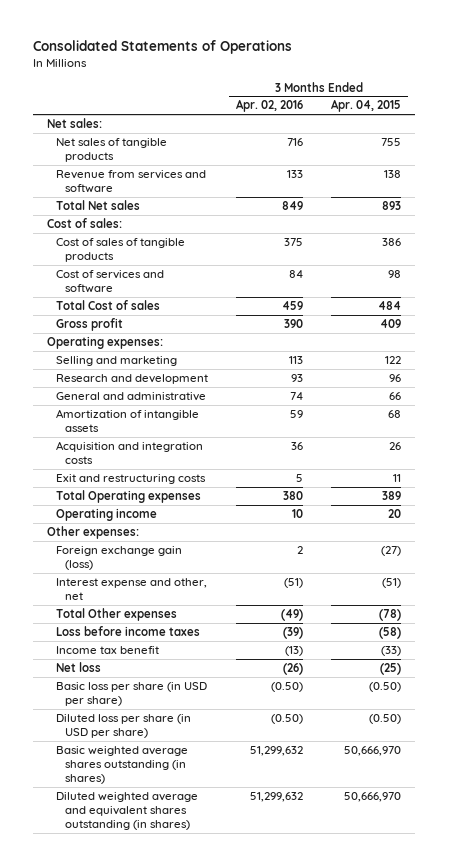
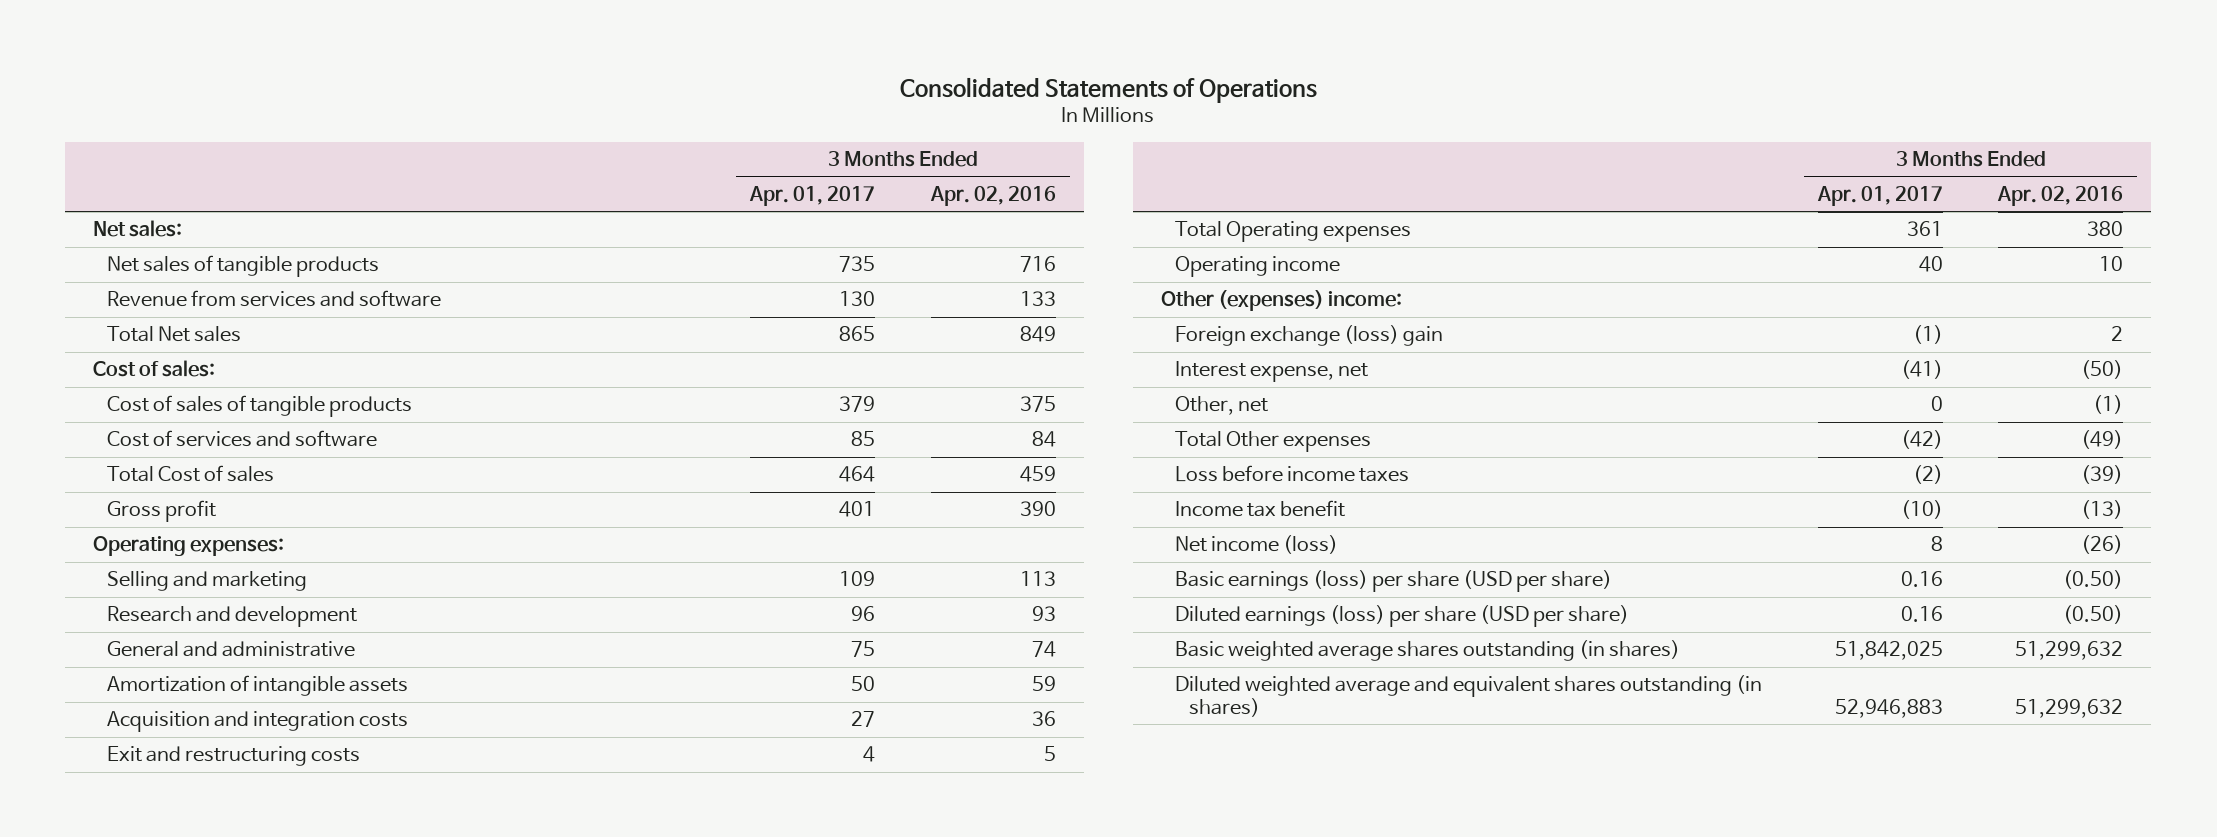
[331,99,402,113] Apr. 04, 2015 -> none
none -> [749,186,876,207] Apr. 01, 2017
[47,526,140,540] Other expenses: -> [1160,290,1402,312] Other (expenses) income:
[56,546,183,570] Foreign exchange gain (loss) -> [1174,325,1443,347] Foreign exchange (loss) gain
[56,578,208,600] Interest expense and other, net -> [1174,361,1368,383] Interest expense, net
[284,578,304,589] (51) -> [2081,360,2124,380] (50)
none -> [1174,396,1268,416] Other, net
[56,662,102,673] Net loss -> [1174,535,1338,555] Net income (loss)
[56,682,208,706] Basic loss per share (in USD per share) -> [1174,570,1612,593] Basic earnings (loss) per share (USD per share)
[56,714,192,738] Diluted loss per share (in USD per share) -> [1174,605,1629,628] Diluted earnings (loss) per share (USD per share)

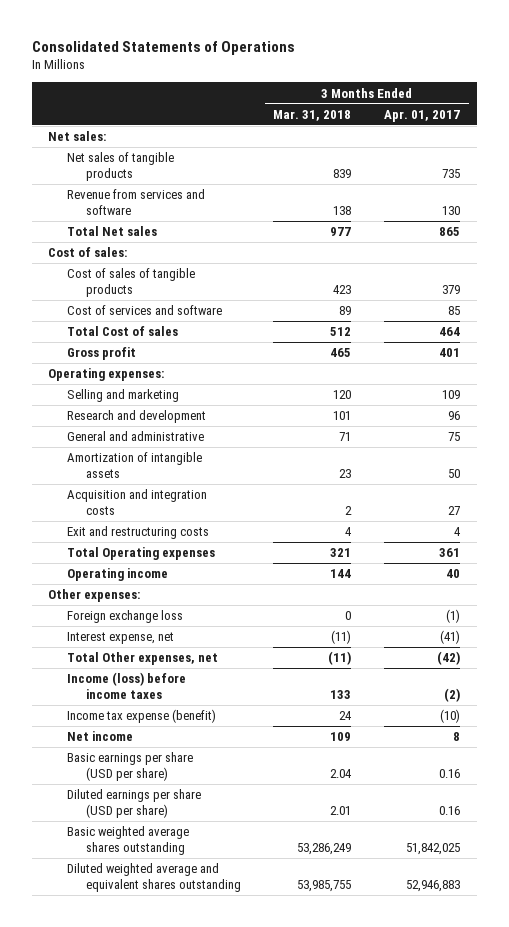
[929,186,1056,207] Apr. 02, 2016 -> none
none -> [273,109,352,121] Mar. 31, 2018
[1160,290,1402,312] Other (expenses) income: -> [48,589,141,603] Other expenses:
[1174,325,1443,347] Foreign exchange (loss) gain -> [66,610,183,624] Foreign exchange loss
[1174,396,1268,416] Other, net -> none
[1174,431,1371,453] Total Other expenses -> [66,652,218,666] Total Other expenses, net
[1174,465,1409,483] Loss before income taxes -> [66,672,186,699] Income (loss) before income taxes
[1174,500,1345,518] Income tax benefit -> [66,709,216,724] Income tax expense (benefit)
[1174,535,1338,555] Net income (loss) -> [66,731,133,742] Net income
[1174,570,1612,593] Basic earnings (loss) per share (USD per share) -> [66,752,193,781] Basic earnings per share (USD per share)
[1174,605,1629,628] Diluted earnings (loss) per share (USD per share) -> [66,789,201,818] Diluted earnings per share (USD per share)
[1174,640,1680,662] Basic weighted average shares outstanding (in shares) -> [66,826,189,855] Basic weighted average shares outstanding
[1174,675,1762,718] Diluted weighted average and equivalent shares outstanding (in shares) -> [66,863,241,892] Diluted weighted average and equivalent shares outstanding

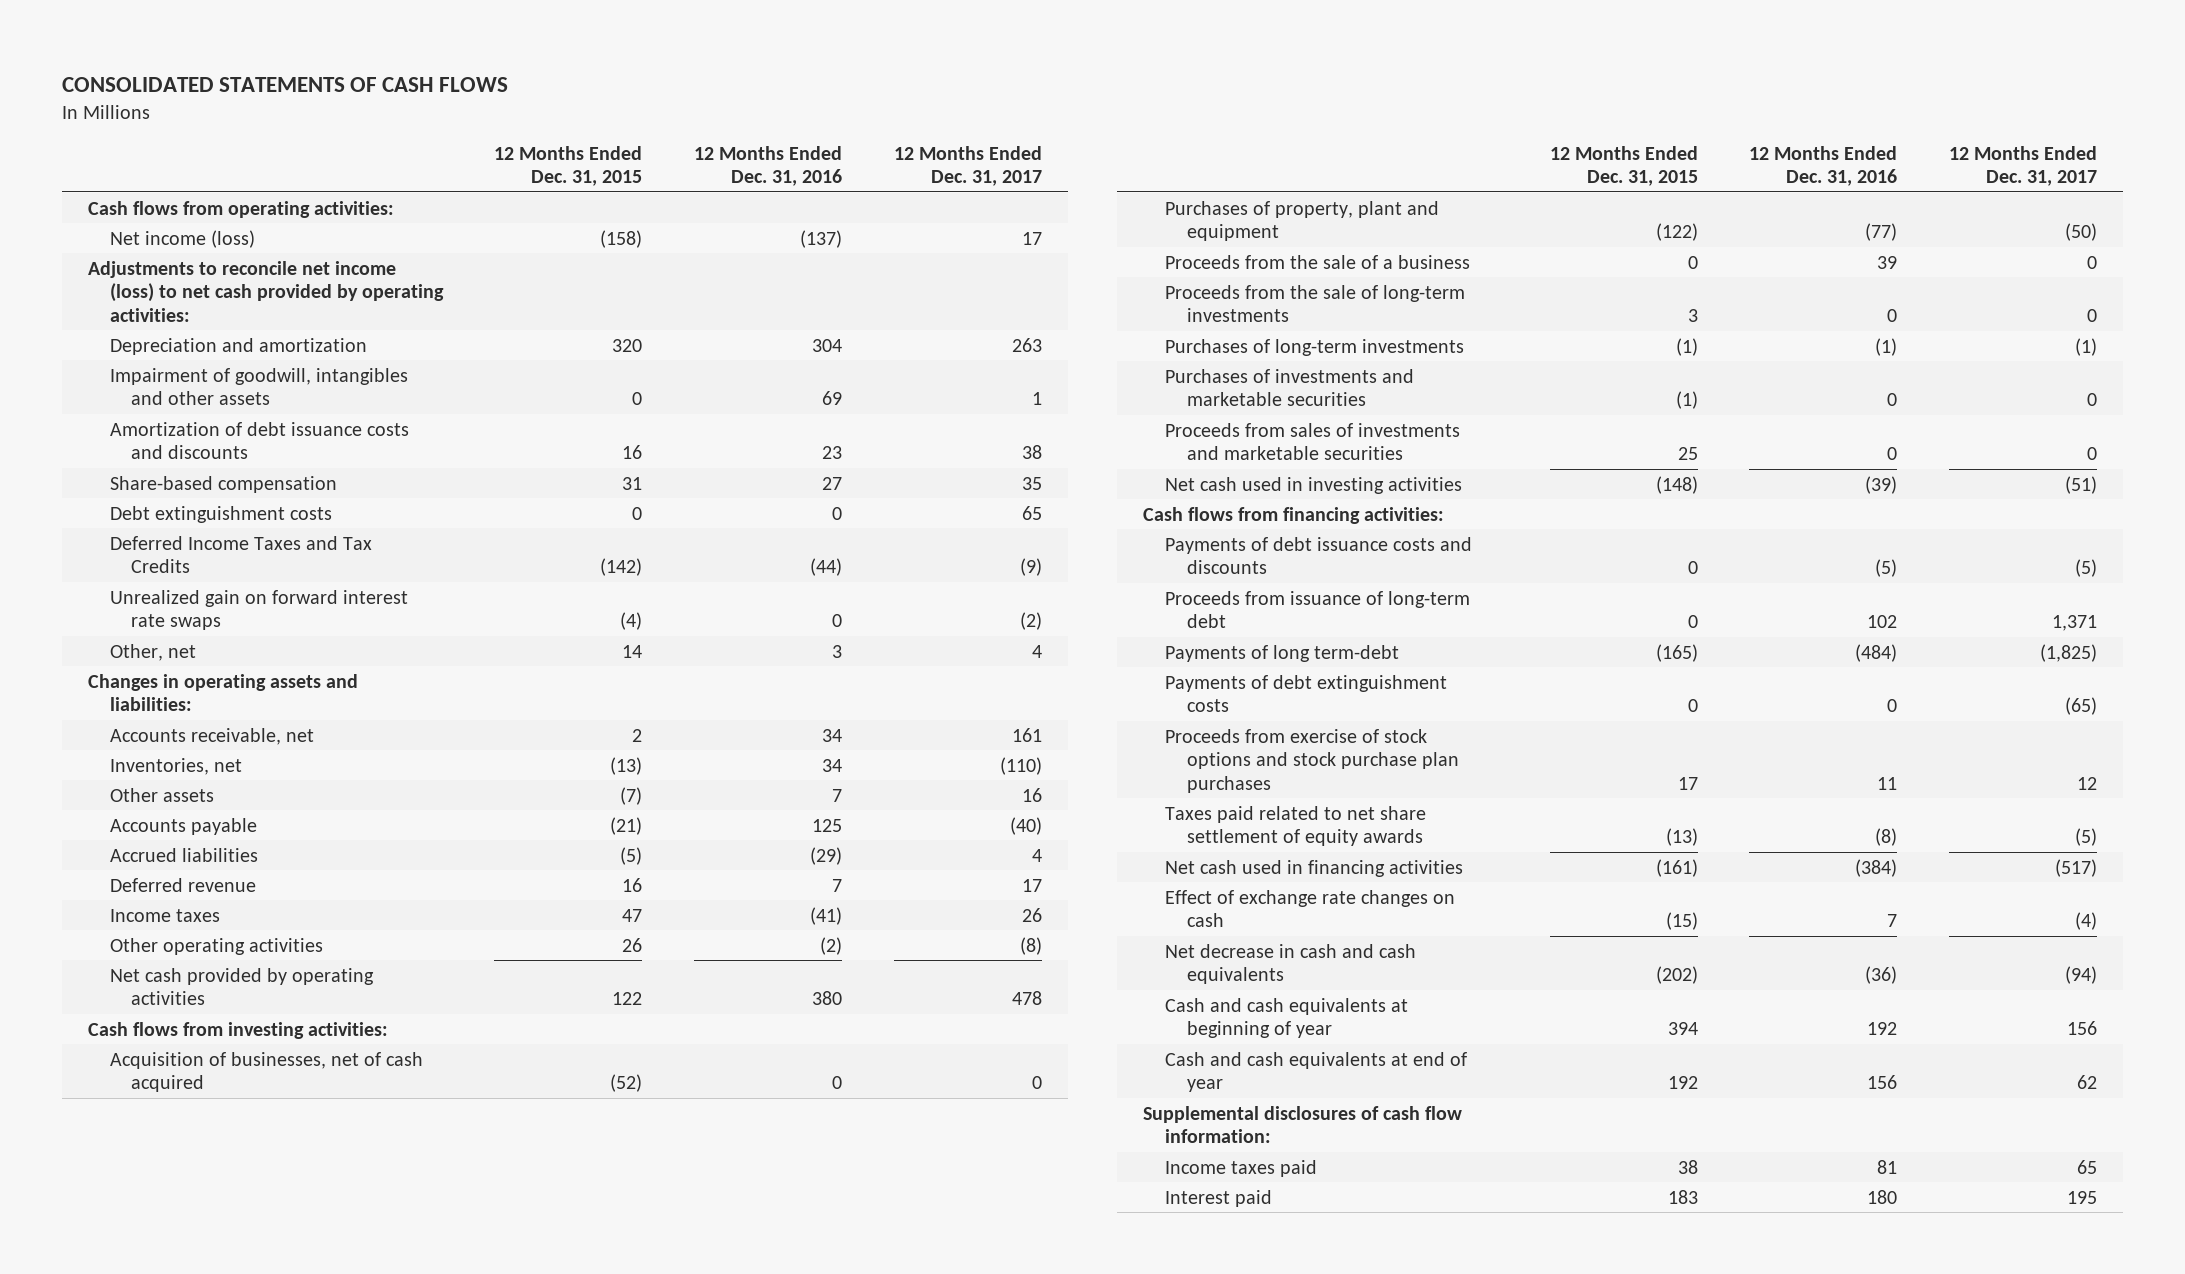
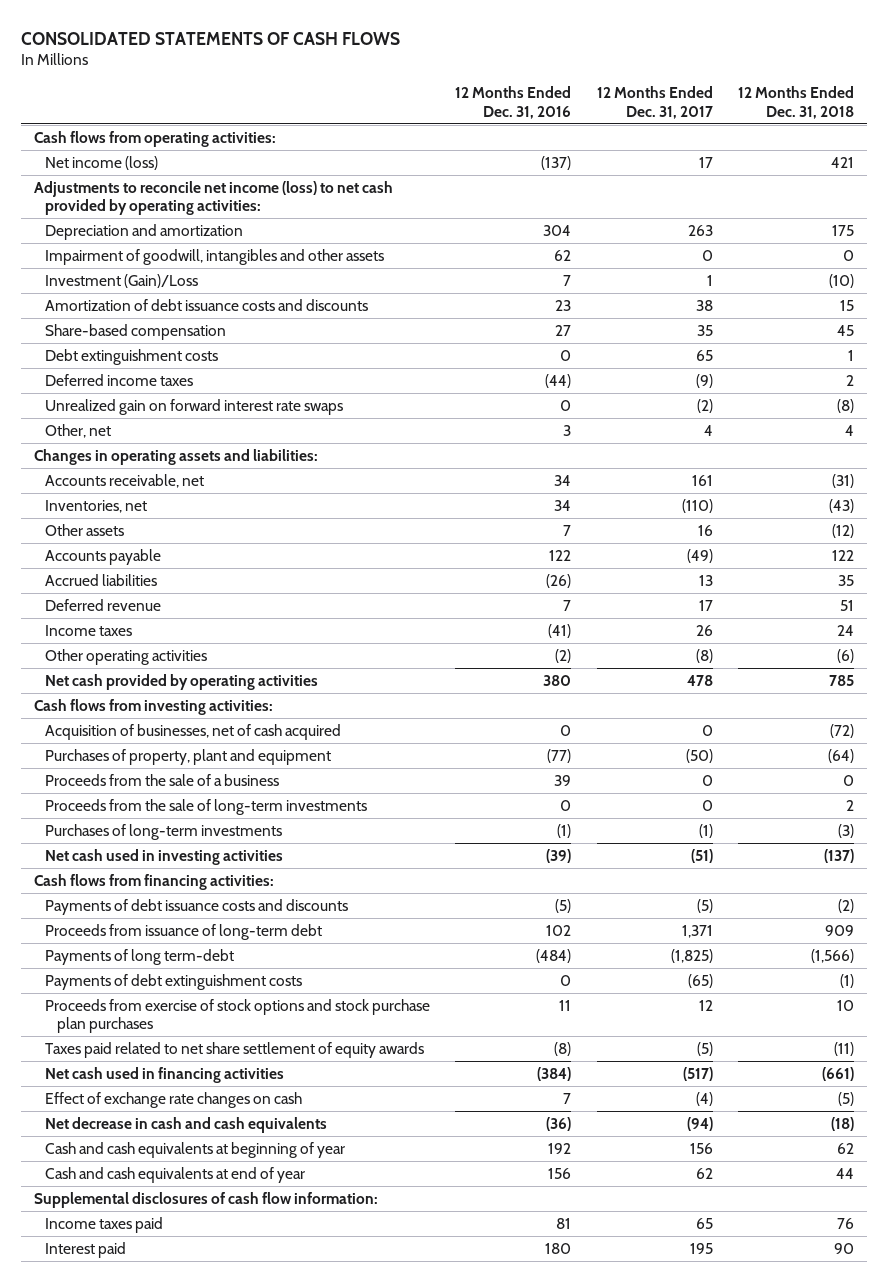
[494,145,643,187] 12 Months Ended Dec. 31, 2015 -> none
none -> [737,86,854,119] 12 Months Ended Dec. 31, 2018
[822,391,843,406] 69 -> [554,249,572,261] 62
[1032,392,1043,406] 1 -> [701,249,713,261] 0
none -> [45,273,199,288] Investment (Gain)/Loss
[109,535,372,574] Deferred Income Taxes and Tax Credits -> [45,373,194,386] Deferred income taxes
[812,818,843,832] 125 -> [549,549,572,561] 122
[1010,816,1043,835] (40) -> [686,548,713,563] (49)
[810,846,843,865] (29) -> [546,573,572,588] (26)
[1032,848,1043,862] 4 -> [698,574,713,586] 13
[1164,368,1414,407] Purchases of investments and marketable securities -> none
[1164,422,1460,461] Proceeds from sales of investments and marketable securities -> none

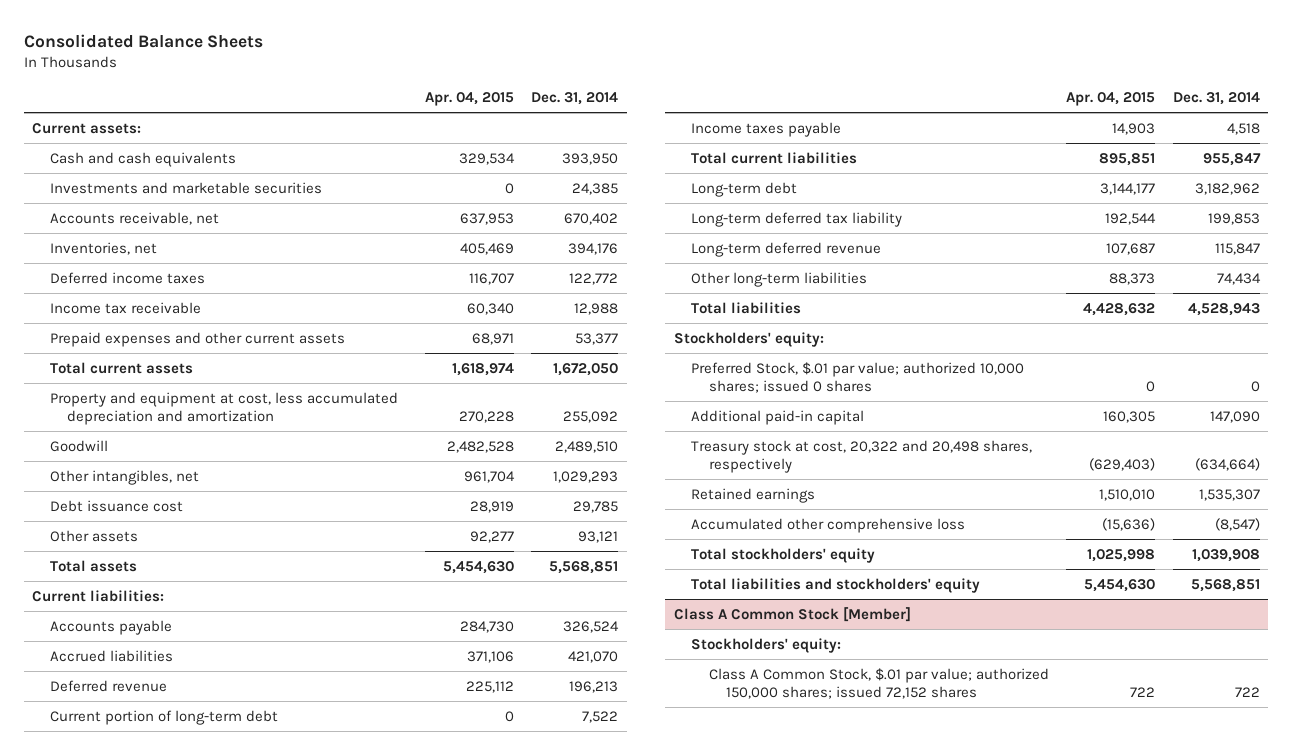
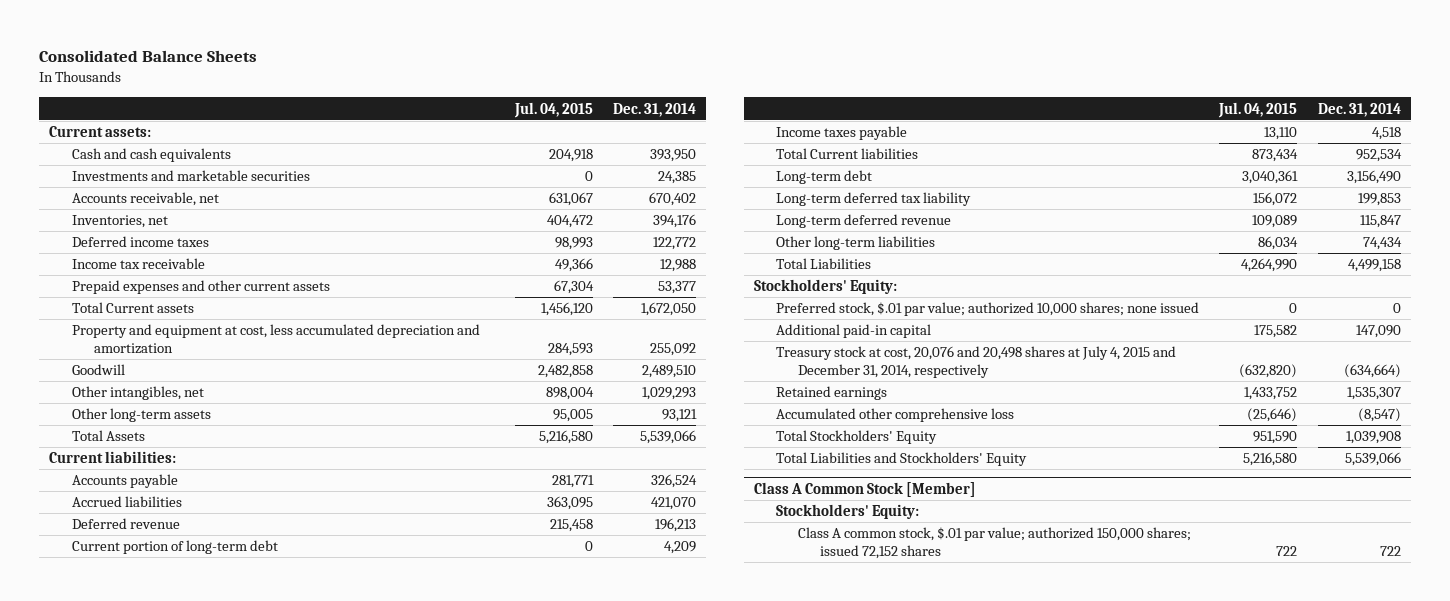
[424,92,514,107] Apr. 04, 2015 -> none
none -> [513,101,593,118] Jul. 04, 2015
[49,361,193,374] Total current assets -> [71,302,194,314] Total Current assets
[49,499,183,512] Debt issuance cost -> none
[49,529,138,542] Other assets -> [71,408,211,423] Other long-term assets
[49,559,137,572] Total assets -> [71,430,145,442] Total Assets
[549,560,619,574] 5,568,851 -> [640,430,697,445] 5,539,066
[582,710,619,723] 7,522 -> [664,541,697,555] 4,209
[691,151,858,164] Total current liabilities -> [776,148,919,160] Total Current liabilities
[1202,152,1261,166] 955,847 -> [1355,149,1402,163] 952,534
[1194,182,1260,195] 3,182,962 -> [1346,170,1401,185] 3,156,490
[691,301,802,314] Total liabilities -> [776,258,872,270] Total Liabilities
[1187,302,1260,316] 4,528,943 -> [1347,259,1401,273] 4,499,158
[673,331,824,347] Stockholders' equity: -> [753,279,897,295] Stockholders' Equity:
[691,361,1025,393] Preferred Stock, $.01 par value; authorized 10,000 shares; issued 0 shares -> [776,302,1200,317] Preferred stock, $.01 par value; authorized 10,000 shares; none issued
[691,439,1033,473] Treasury stock at cost, 20,322 and 20,498 shares, respectively -> [776,346,1177,378] Treasury stock at cost, 20,076 and 20,498 shares at July 4, 2015 and December 31, 2014, respectively
[691,547,876,563] Total stockholders' equity -> [776,430,938,445] Total Stockholders' Equity
[691,577,981,593] Total liabilities and stockholders' equity -> [776,452,1028,467] Total Liabilities and Stockholders' Equity
[1190,578,1260,592] 5,568,851 -> [1344,452,1401,467] 5,539,066
[691,637,842,653] Stockholders' equity: -> [776,504,920,520] Stockholders' Equity:
[708,667,1049,699] Class A Common Stock, $.01 par value; authorized 150,000 shares; issued 72,152 shares -> [798,527,1192,559] Class A common stock, $.01 par value; authorized 150,000 shares; issued 72,152 shares

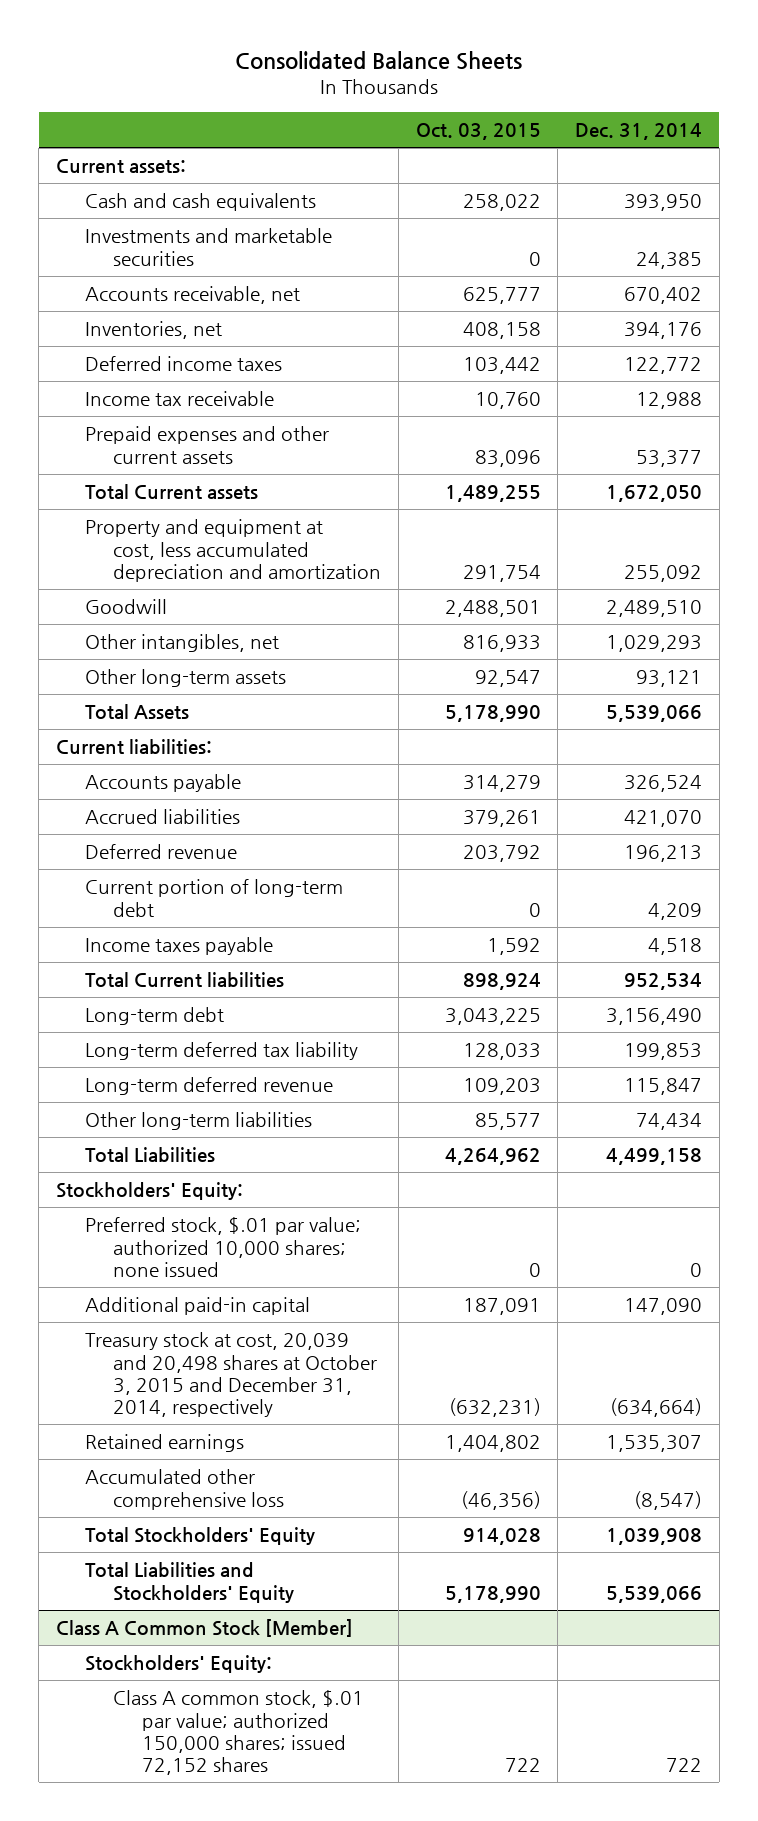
[513,101,593,118] Jul. 04, 2015 -> none
none -> [415,122,541,140] Oct. 03, 2015
[776,346,1177,378] Treasury stock at cost, 20,076 and 20,498 shares at July 4, 2015 and December 31, 2014, respectively -> [84,1332,378,1418] Treasury stock at cost, 20,039 and 20,498 shares at October 3, 2015 and December 31, 2014, respectively

